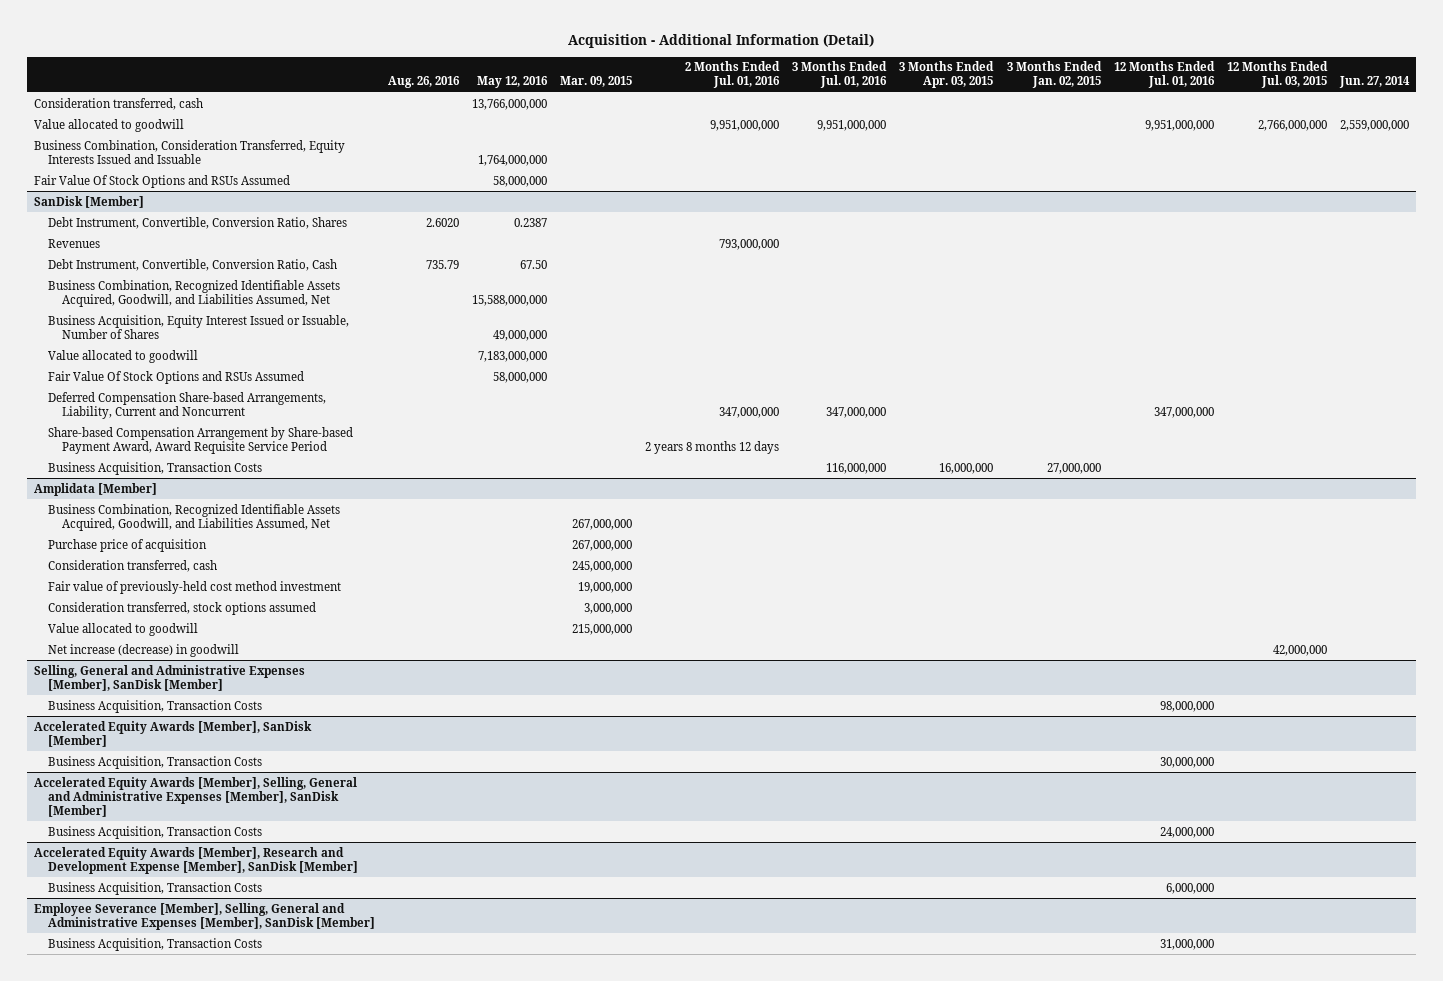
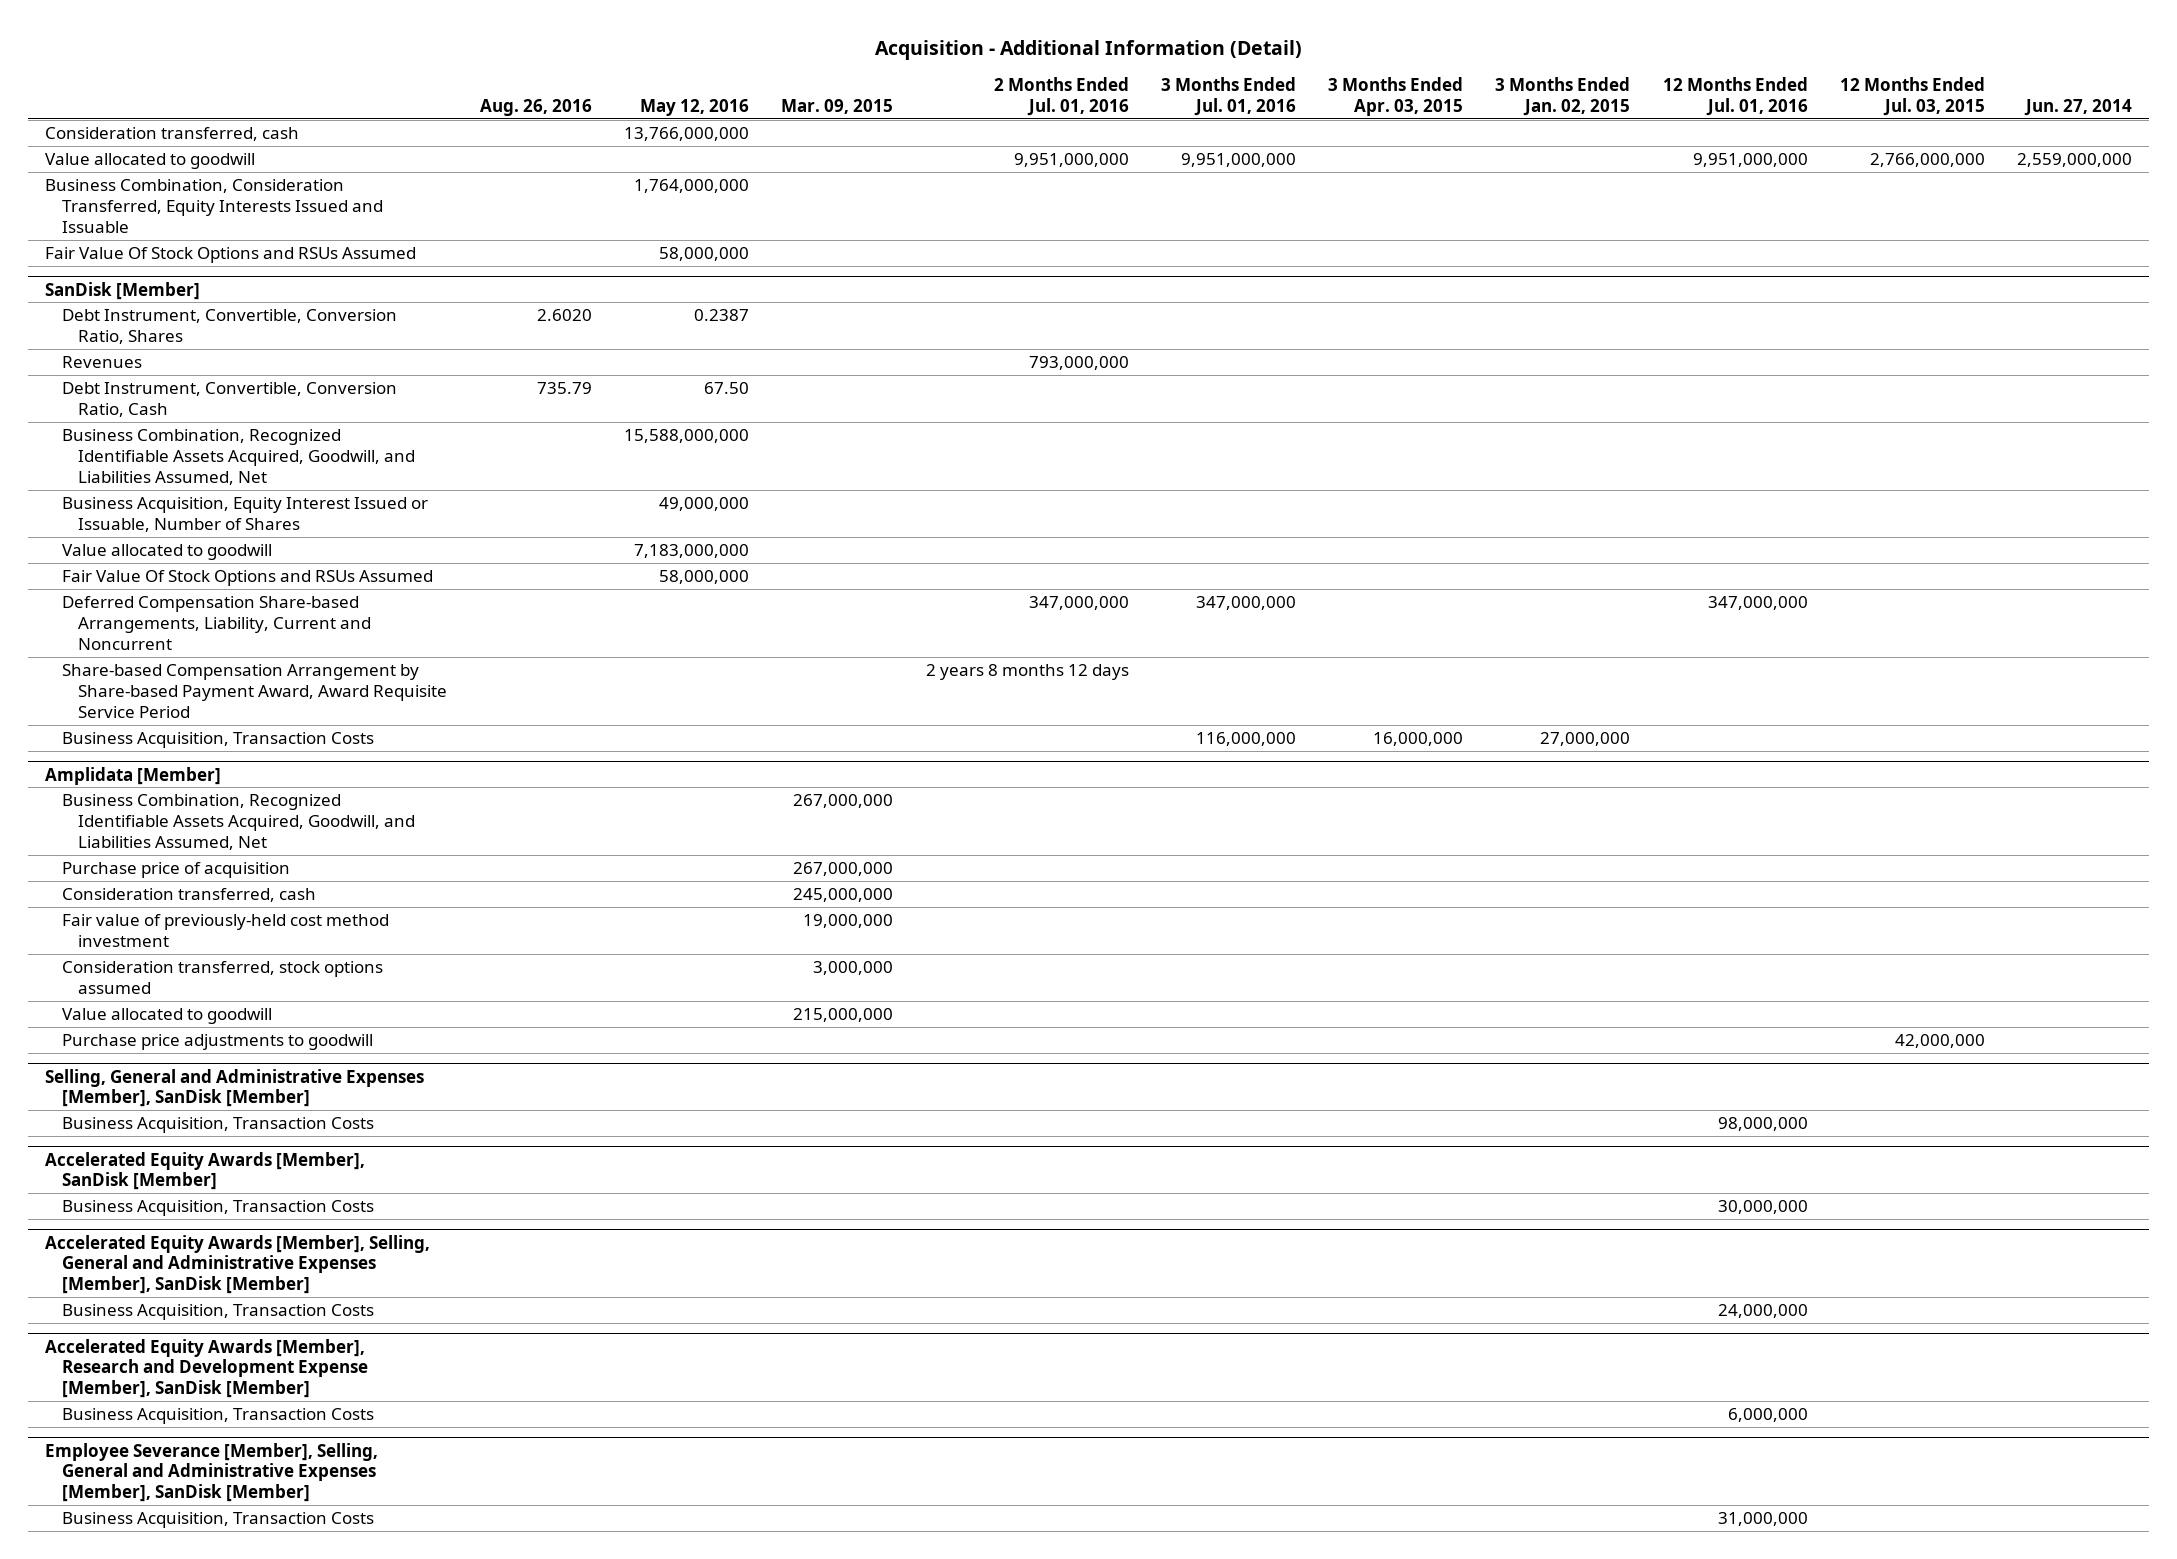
[47,643,239,657] Net increase (decrease) in goodwill -> [61,1034,373,1051] Purchase price adjustments to goodwill

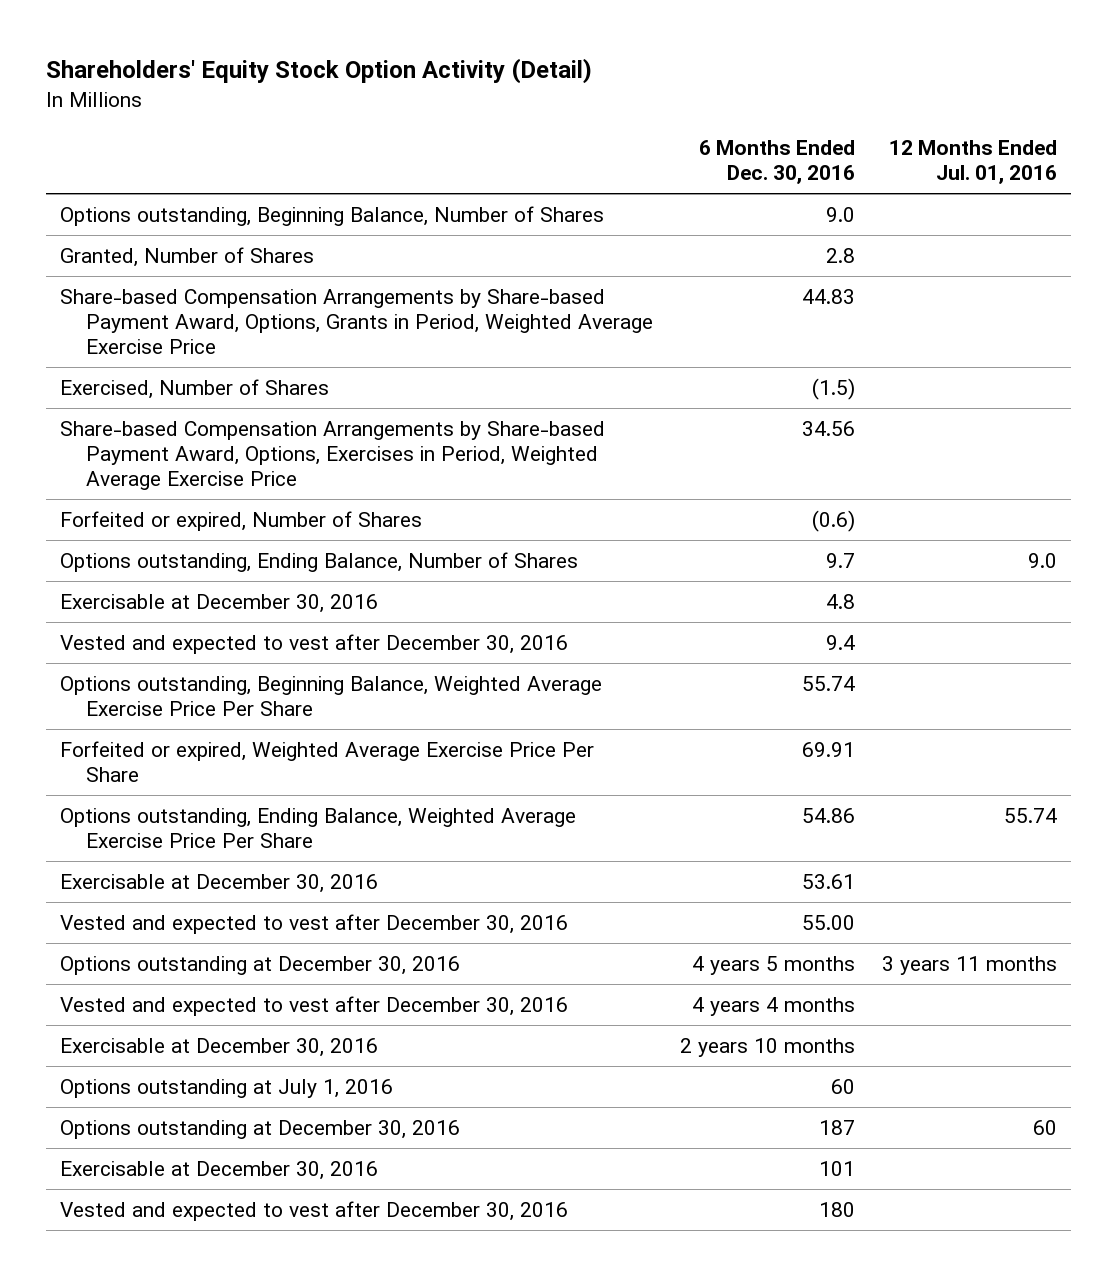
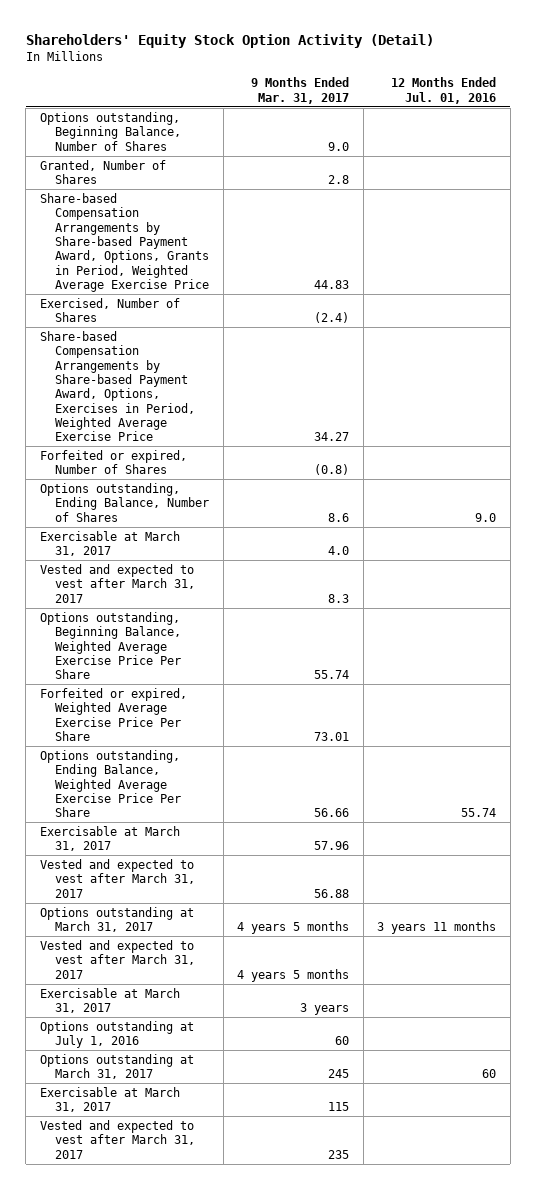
[699,139,856,185] 6 Months Ended Dec. 30, 2016 -> none
none -> [251,77,350,104] 9 Months Ended Mar. 31, 2017
[59,593,378,613] Exercisable at December 30, 2016 -> [39,530,180,557] Exercisable at March 31, 2017
[59,633,568,654] Vested and expected to vest after December 30, 2016 -> [39,563,196,603] Vested and expected to vest after March 31, 2017
[59,873,378,893] Exercisable at December 30, 2016 -> [39,825,180,852] Exercisable at March 31, 2017
[59,913,568,934] Vested and expected to vest after December 30, 2016 -> [39,858,196,898] Vested and expected to vest after March 31, 2017
[59,955,460,975] Options outstanding at December 30, 2016 -> [39,906,194,933] Options outstanding at March 31, 2017
[59,995,568,1016] Vested and expected to vest after December 30, 2016 -> [39,939,196,979] Vested and expected to vest after March 31, 2017
[59,1037,378,1057] Exercisable at December 30, 2016 -> [39,987,180,1014] Exercisable at March 31, 2017
[59,1119,460,1139] Options outstanding at December 30, 2016 -> [39,1053,194,1080] Options outstanding at March 31, 2017
[59,1160,378,1180] Exercisable at December 30, 2016 -> [39,1086,180,1113] Exercisable at March 31, 2017
[59,1200,568,1221] Vested and expected to vest after December 30, 2016 -> [39,1119,196,1159] Vested and expected to vest after March 31, 2017

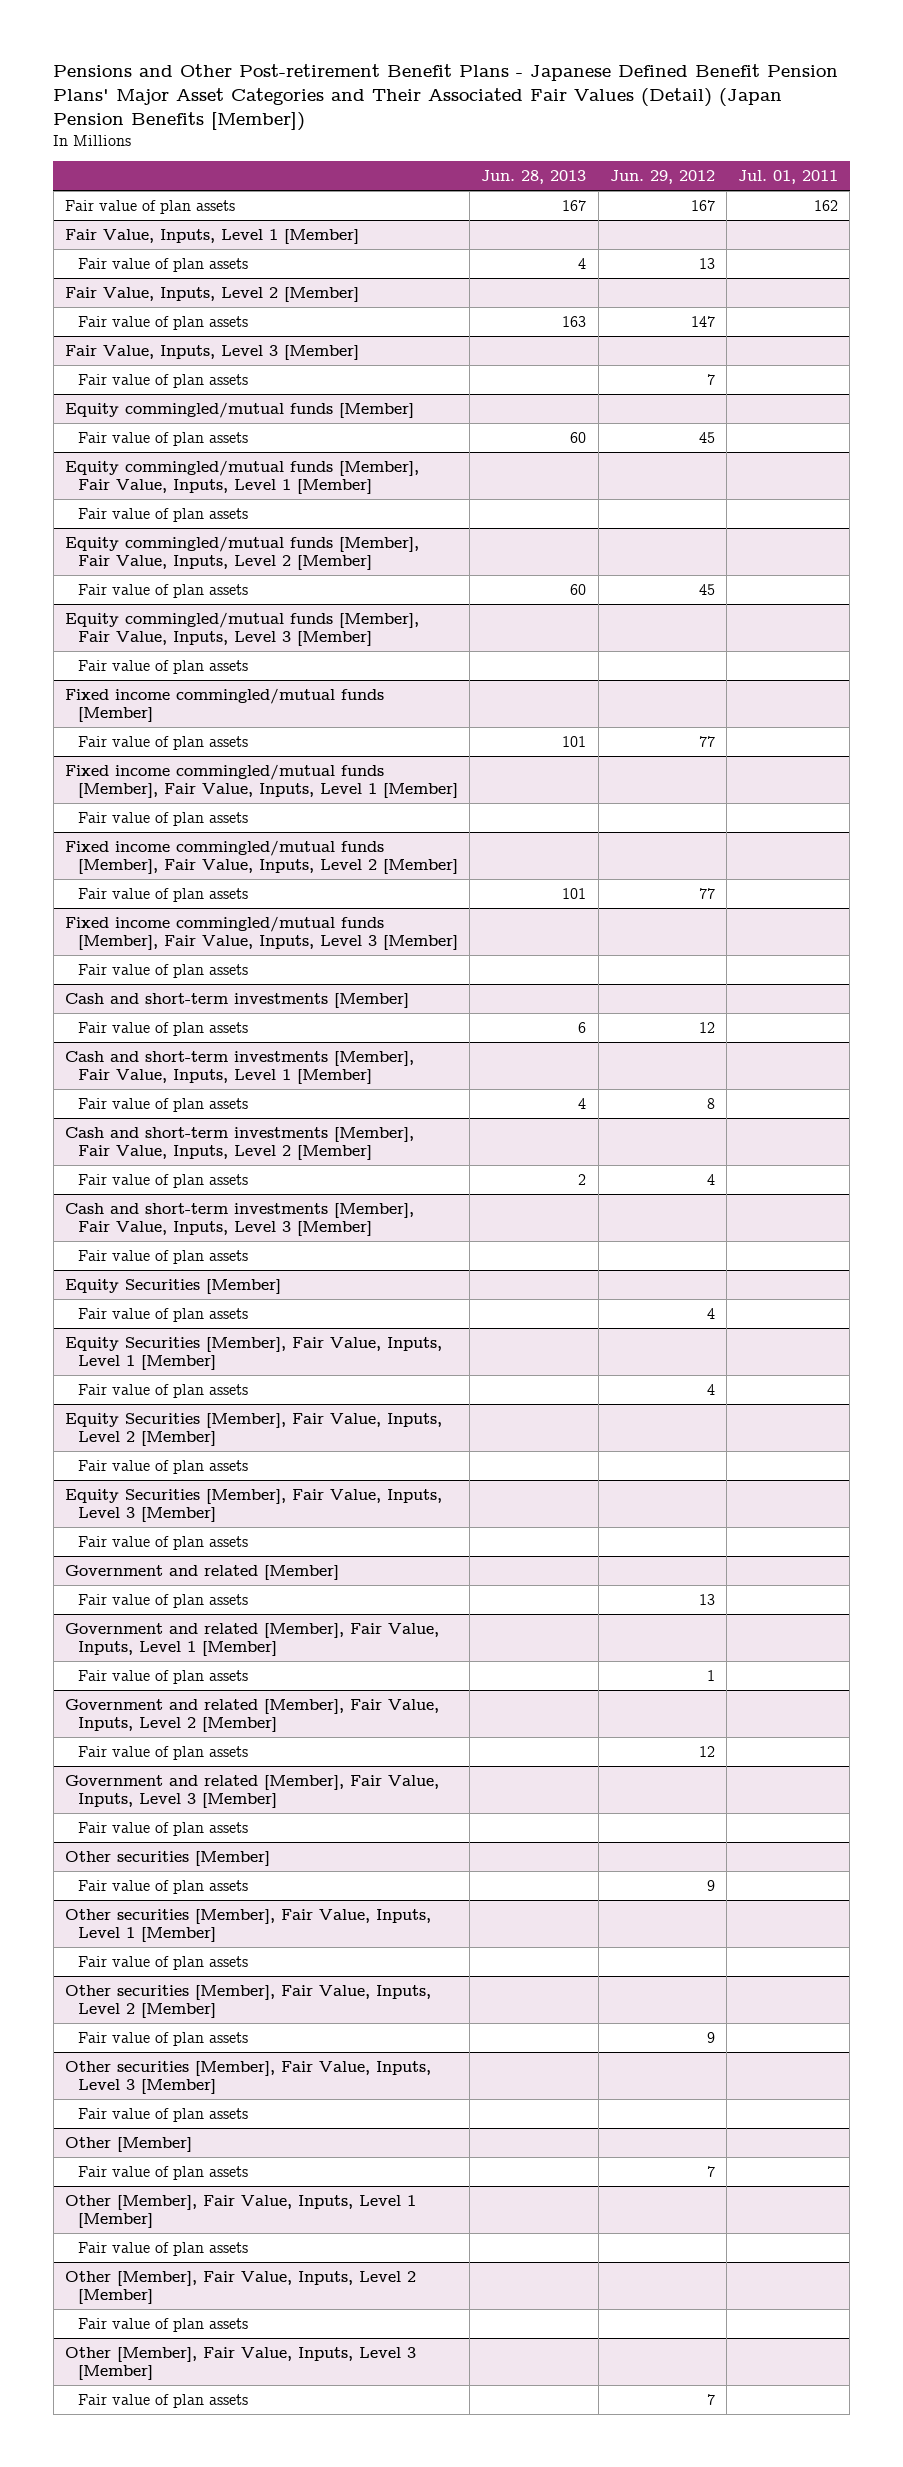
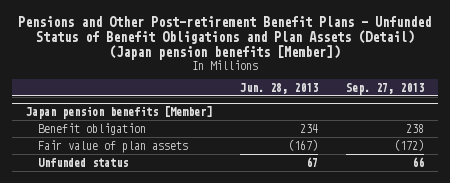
[53,64,839,132] Pensions and Other Post-retirement Benefit Plans - Japanese Defined Benefit Pension Plans' Major Asset Categories and Their Associated Fair Values (Detail) (Japan Pension Benefits [Member]) -> [18,15,432,60] Pensions and Other Post-retirement Benefit Plans - Unfunded Status of Benefit Obligations and Plan Assets (Detail) (Japan pension benefits [Member])
[609,170,715,185] Jun. 29, 2012 -> none
[738,170,839,185] Jul. 01, 2011 -> none
none -> [346,83,425,96] Sep. 27, 2013
[64,199,235,214] Fair value of plan assets -> none
[64,228,359,244] Fair Value, Inputs, Level 1 [Member] -> none
[78,257,249,272] Fair value of plan assets -> none
[64,286,359,302] Fair Value, Inputs, Level 2 [Member] -> none
[78,315,249,330] Fair value of plan assets -> none
[64,344,359,360] Fair Value, Inputs, Level 3 [Member] -> none
[78,373,249,388] Fair value of plan assets -> none
[64,401,414,418] Equity commingled/mutual funds [Member] -> none
[78,431,249,446] Fair value of plan assets -> none
[64,459,419,495] Equity commingled/mutual funds [Member], Fair Value, Inputs, Level 1 [Member] -> none
[78,507,249,522] Fair value of plan assets -> none
[64,535,419,571] Equity commingled/mutual funds [Member], Fair Value, Inputs, Level 2 [Member] -> none
[78,583,249,598] Fair value of plan assets -> none
[64,611,419,647] Equity commingled/mutual funds [Member], Fair Value, Inputs, Level 3 [Member] -> none
[78,659,249,674] Fair value of plan assets -> none
[64,687,384,723] Fixed income commingled/mutual funds [Member] -> none
[78,735,249,750] Fair value of plan assets -> none
[64,763,459,799] Fixed income commingled/mutual funds [Member], Fair Value, Inputs, Level 1 [Member] -> none
[78,811,249,826] Fair value of plan assets -> none
[64,839,459,875] Fixed income commingled/mutual funds [Member], Fair Value, Inputs, Level 2 [Member] -> none
[78,887,249,902] Fair value of plan assets -> none
[64,915,459,951] Fixed income commingled/mutual funds [Member], Fair Value, Inputs, Level 3 [Member] -> none
[78,963,249,978] Fair value of plan assets -> none
[64,992,409,1008] Cash and short-term investments [Member] -> none
[78,1021,249,1036] Fair value of plan assets -> none
[64,1050,414,1085] Cash and short-term investments [Member], Fair Value, Inputs, Level 1 [Member] -> none
[78,1097,249,1112] Fair value of plan assets -> none
[64,1126,414,1161] Cash and short-term investments [Member], Fair Value, Inputs, Level 2 [Member] -> none
[78,1173,249,1188] Fair value of plan assets -> none
[64,1202,414,1237] Cash and short-term investments [Member], Fair Value, Inputs, Level 3 [Member] -> none
[78,1249,249,1264] Fair value of plan assets -> none
[64,1278,281,1294] Equity Securities [Member] -> none
[78,1307,249,1322] Fair value of plan assets -> none
[64,1336,442,1371] Equity Securities [Member], Fair Value, Inputs, Level 1 [Member] -> none
[78,1383,249,1398] Fair value of plan assets -> none
[64,1412,442,1447] Equity Securities [Member], Fair Value, Inputs, Level 2 [Member] -> none
[78,1459,249,1474] Fair value of plan assets -> none
[64,1488,442,1523] Equity Securities [Member], Fair Value, Inputs, Level 3 [Member] -> none
[78,1535,249,1550] Fair value of plan assets -> none
[64,1564,339,1580] Government and related [Member] -> none
[78,1593,249,1608] Fair value of plan assets -> none
[64,1622,439,1657] Government and related [Member], Fair Value, Inputs, Level 1 [Member] -> none
[78,1669,249,1684] Fair value of plan assets -> none
[64,1698,439,1733] Government and related [Member], Fair Value, Inputs, Level 2 [Member] -> none
[78,1745,249,1760] Fair value of plan assets -> none
[64,1774,439,1809] Government and related [Member], Fair Value, Inputs, Level 3 [Member] -> none
[78,1821,249,1836] Fair value of plan assets -> none
[64,1850,270,1866] Other securities [Member] -> none
[78,1879,249,1894] Fair value of plan assets -> none
[64,1908,431,1943] Other securities [Member], Fair Value, Inputs, Level 1 [Member] -> none
[78,1955,249,1970] Fair value of plan assets -> none
[64,1984,431,2019] Other securities [Member], Fair Value, Inputs, Level 2 [Member] -> none
[78,2031,249,2046] Fair value of plan assets -> none
[64,2060,431,2095] Other securities [Member], Fair Value, Inputs, Level 3 [Member] -> none
[78,2107,249,2122] Fair value of plan assets -> none
[64,2136,192,2152] Other [Member] -> none
[78,2165,249,2180] Fair value of plan assets -> none
[64,2194,416,2229] Other [Member], Fair Value, Inputs, Level 1 [Member] -> none
[78,2241,249,2256] Fair value of plan assets -> none
[64,2270,416,2305] Other [Member], Fair Value, Inputs, Level 2 [Member] -> none
[78,2317,249,2332] Fair value of plan assets -> none
[64,2346,416,2381] Other [Member], Fair Value, Inputs, Level 3 [Member] -> none
[78,2393,249,2408] Fair value of plan assets -> none
none -> [25,105,212,119] Japan pension benefits [Member]
none -> [38,122,147,135] Benefit obligation
none -> [38,139,189,153] Fair value of plan assets
none -> [38,157,129,167] Unfunded status

